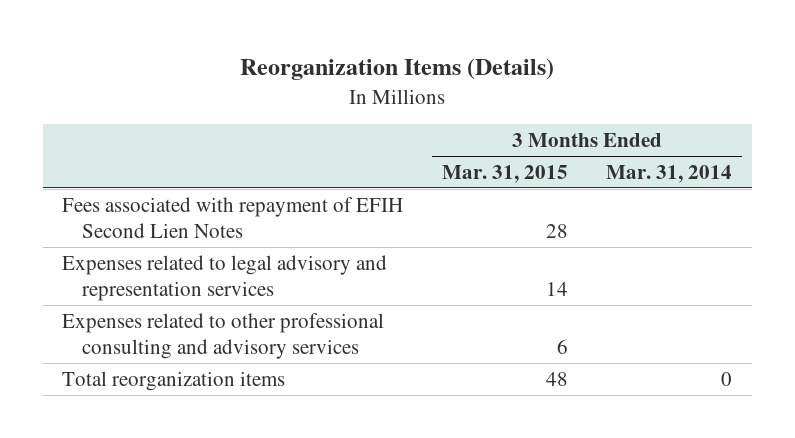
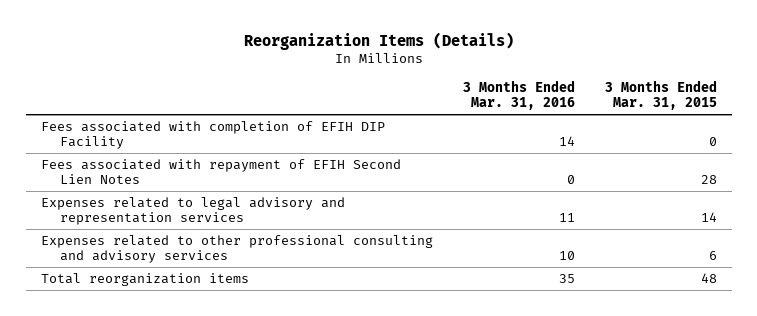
[606,164,733,183] Mar. 31, 2014 -> none
none -> [462,80,575,111] 3 Months Ended Mar. 31, 2016
none -> [40,120,385,149] Fees associated with completion of EFIH DIP Facility

